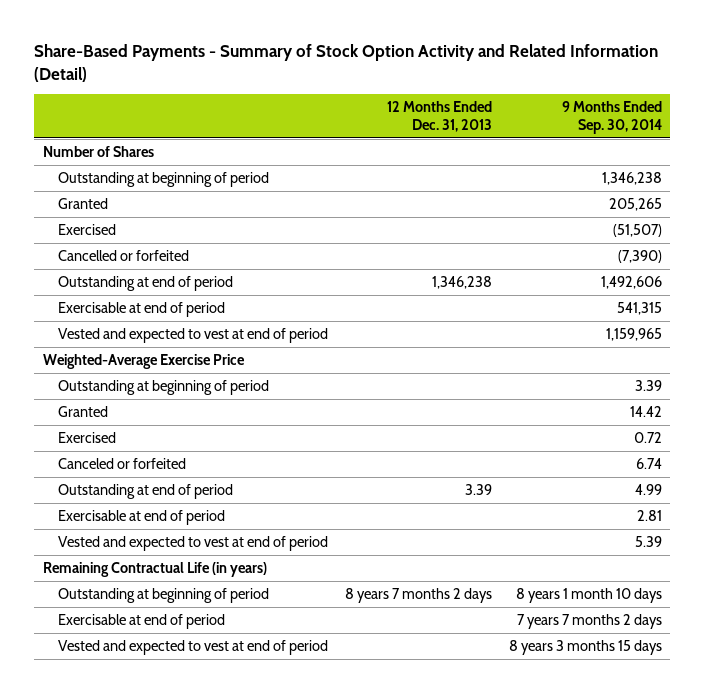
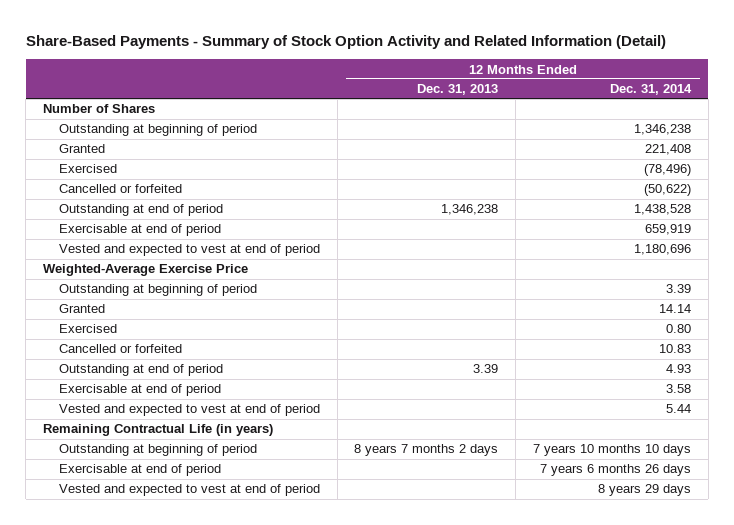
[561,101,662,135] 9 Months Ended Sep. 30, 2014 -> none
none -> [609,84,692,96] Dec. 31, 2014
[58,457,187,469] Canceled or forfeited -> [58,344,182,354] Cancelled or forfeited

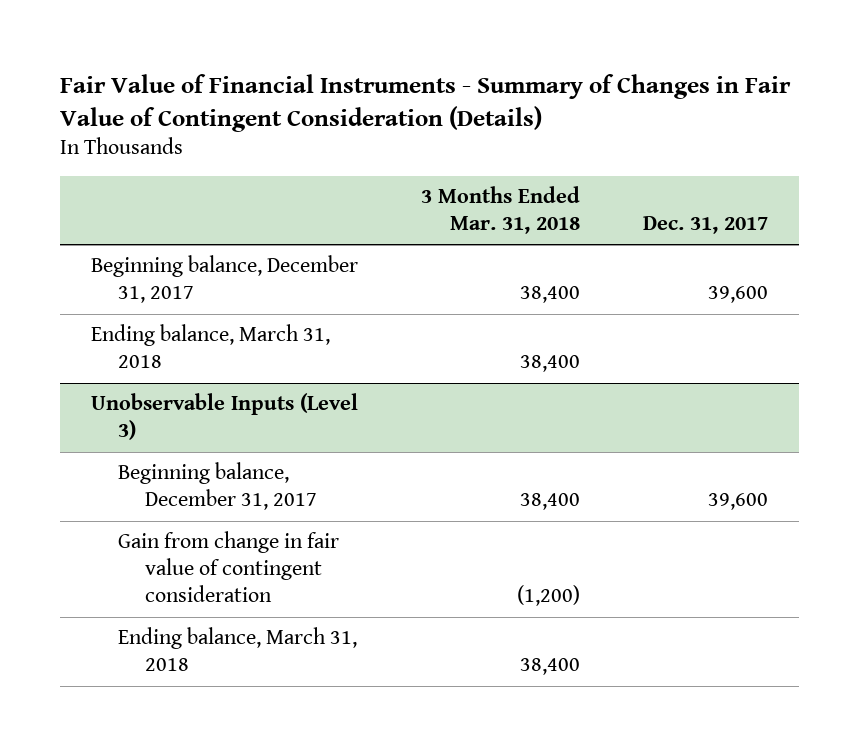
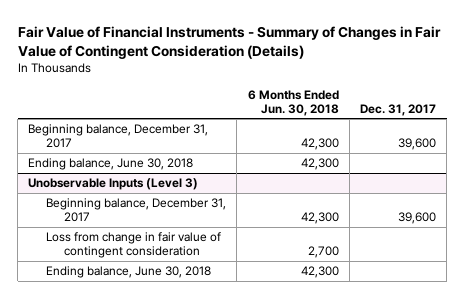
[420,186,580,235] 3 Months Ended Mar. 31, 2018 -> none
none -> [247,89,339,116] 6 Months Ended Jun. 30, 2018
[91,324,331,369] Ending balance, March 31, 2018 -> [28,158,194,171] Ending balance, June 30, 2018
[117,531,339,603] Gain from change in fair value of contingent consideration -> [45,232,221,259] Loss from change in fair value of contingent consideration
[117,627,357,672] Ending balance, March 31, 2018 -> [45,266,211,279] Ending balance, June 30, 2018

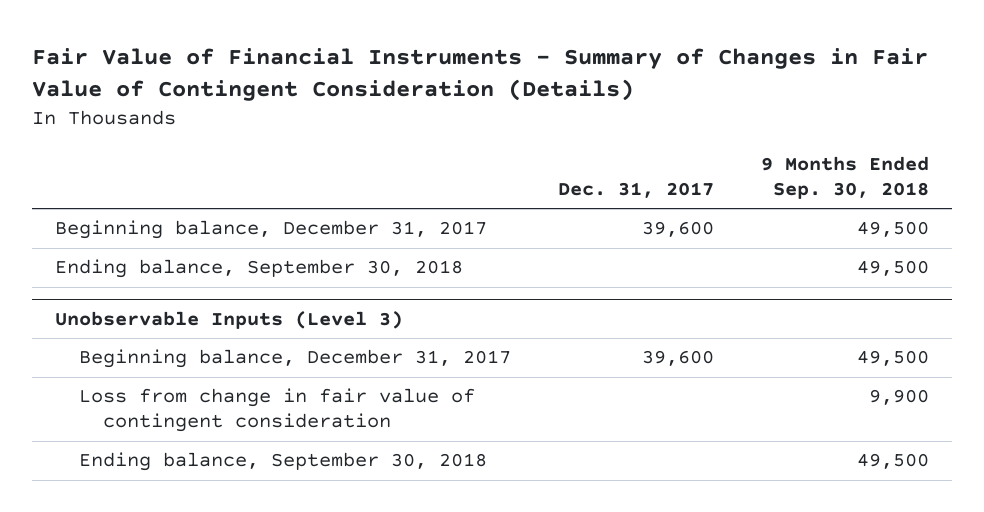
[247,89,339,116] 6 Months Ended Jun. 30, 2018 -> none
none -> [760,156,929,200] 9 Months Ended Sep. 30, 2018
[28,158,194,171] Ending balance, June 30, 2018 -> [55,259,464,279] Ending balance, September 30, 2018
[45,266,211,279] Ending balance, June 30, 2018 -> [79,452,488,472] Ending balance, September 30, 2018

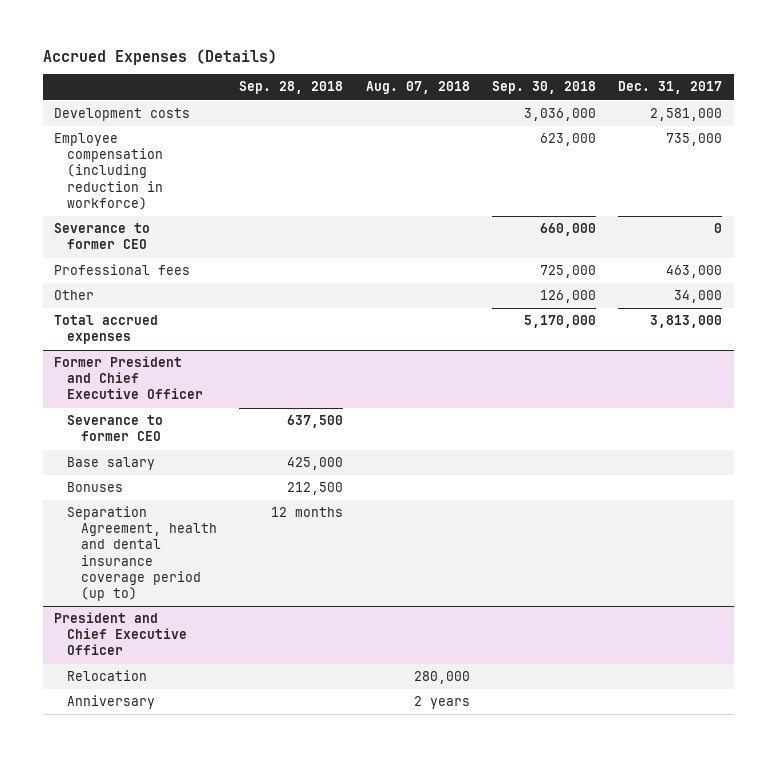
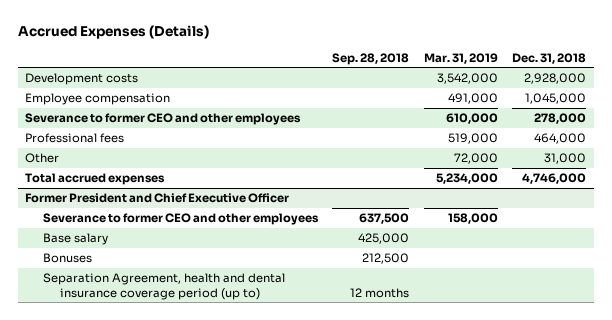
[365,81,470,95] Aug. 07, 2018 -> none
[491,81,596,95] Sep. 30, 2018 -> none
[618,81,723,95] Dec. 31, 2017 -> none
none -> [423,52,498,64] Mar. 31, 2019
none -> [512,52,587,64] Dec. 31, 2018
[53,133,164,210] Employee compensation (including reduction in workforce) -> [25,93,171,106] Employee compensation
[53,223,150,250] Severance to former CEO -> [25,113,302,126] Severance to former CEO and other employees
[67,415,164,442] Severance to former CEO -> [42,213,319,226] Severance to former CEO and other employees
[53,612,188,656] President and Chief Executive Officer -> none
[67,670,148,682] Relocation -> none
[67,695,156,710] Anniversary -> none

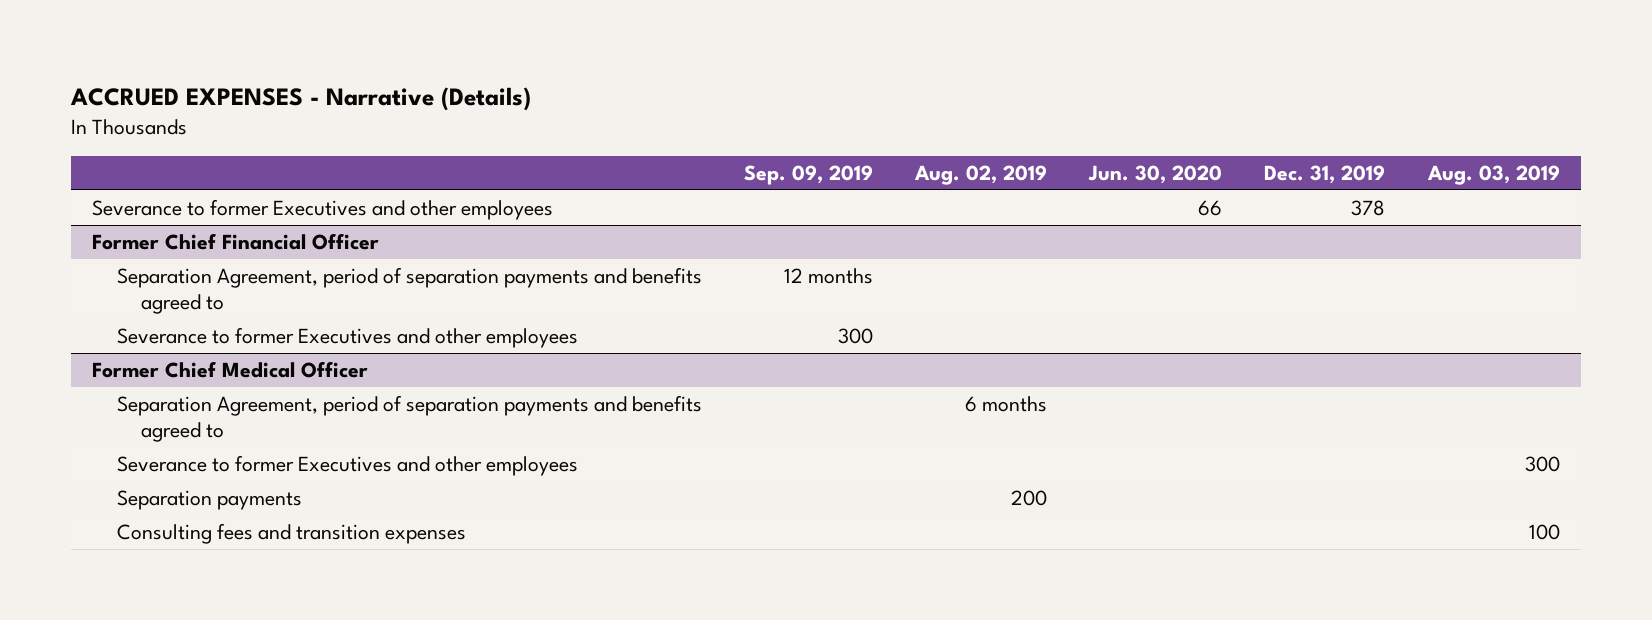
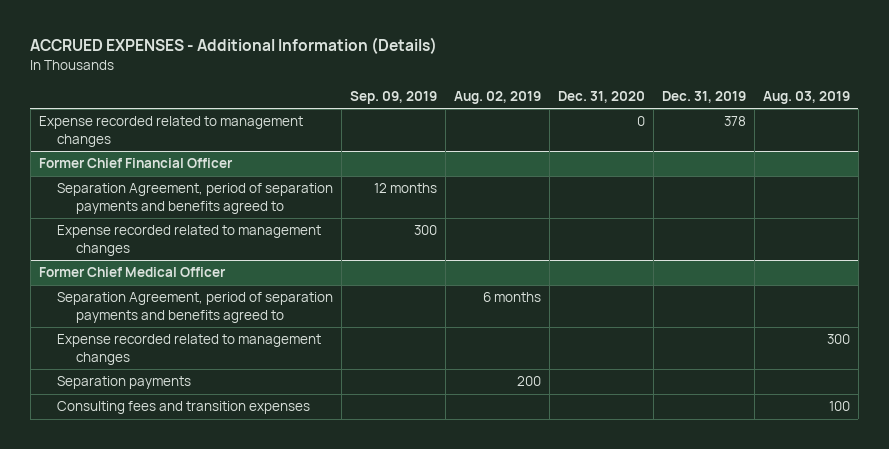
[70,86,532,111] ACCRUED EXPENSES - Narrative (Details) -> [30,37,438,55] ACCRUED EXPENSES - Additional Information (Details)
[1088,164,1223,184] Jun. 30, 2020 -> none
none -> [557,90,645,103] Dec. 31, 2020
[92,199,554,221] Severance to former Executives and other employees -> [38,116,303,147] Expense recorded related to management changes
[116,327,578,349] Severance to former Executives and other employees -> [57,225,322,256] Expense recorded related to management changes
[116,455,578,477] Severance to former Executives and other employees -> [57,334,322,365] Expense recorded related to management changes

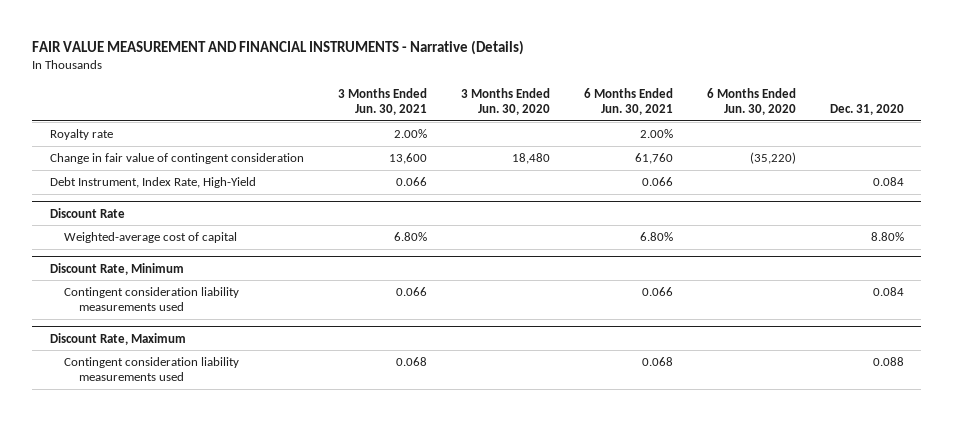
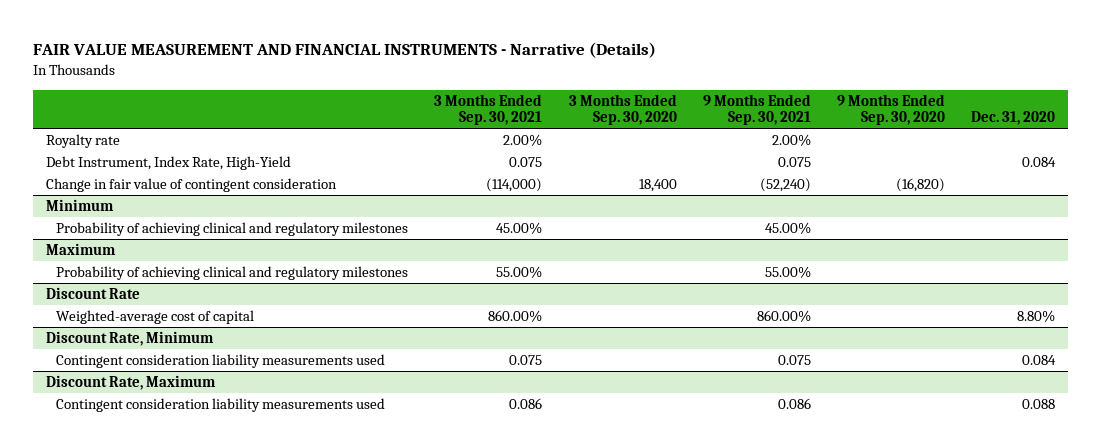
[337,87,427,116] 3 Months Ended Jun. 30, 2021 -> none
[460,87,550,116] 3 Months Ended Jun. 30, 2020 -> none
[583,87,673,116] 6 Months Ended Jun. 30, 2021 -> none
[706,87,796,116] 6 Months Ended Jun. 30, 2020 -> none
none -> [434,93,543,126] 3 Months Ended Sep. 30, 2021
none -> [568,93,677,126] 3 Months Ended Sep. 30, 2020
none -> [702,93,811,126] 9 Months Ended Sep. 30, 2021
none -> [837,93,946,126] 9 Months Ended Sep. 30, 2020
[49,152,304,164] Change in fair value of contingent consideration -> [45,177,337,192] Change in fair value of contingent consideration
none -> [45,198,114,211] Minimum
none -> [56,221,409,236] Probability of achieving clinical and regulatory milestones
none -> [45,242,116,255] Maximum
none -> [56,265,409,280] Probability of achieving clinical and regulatory milestones

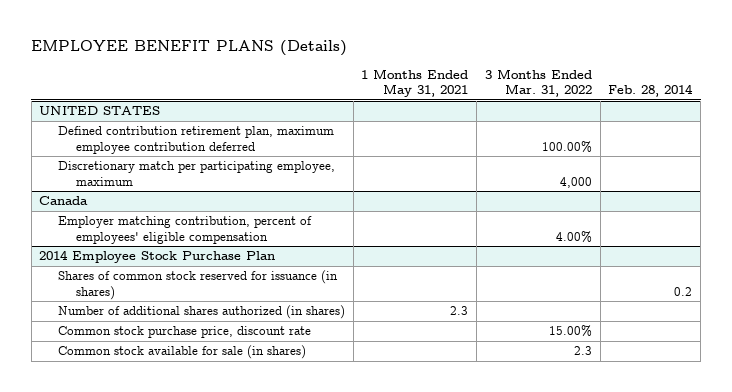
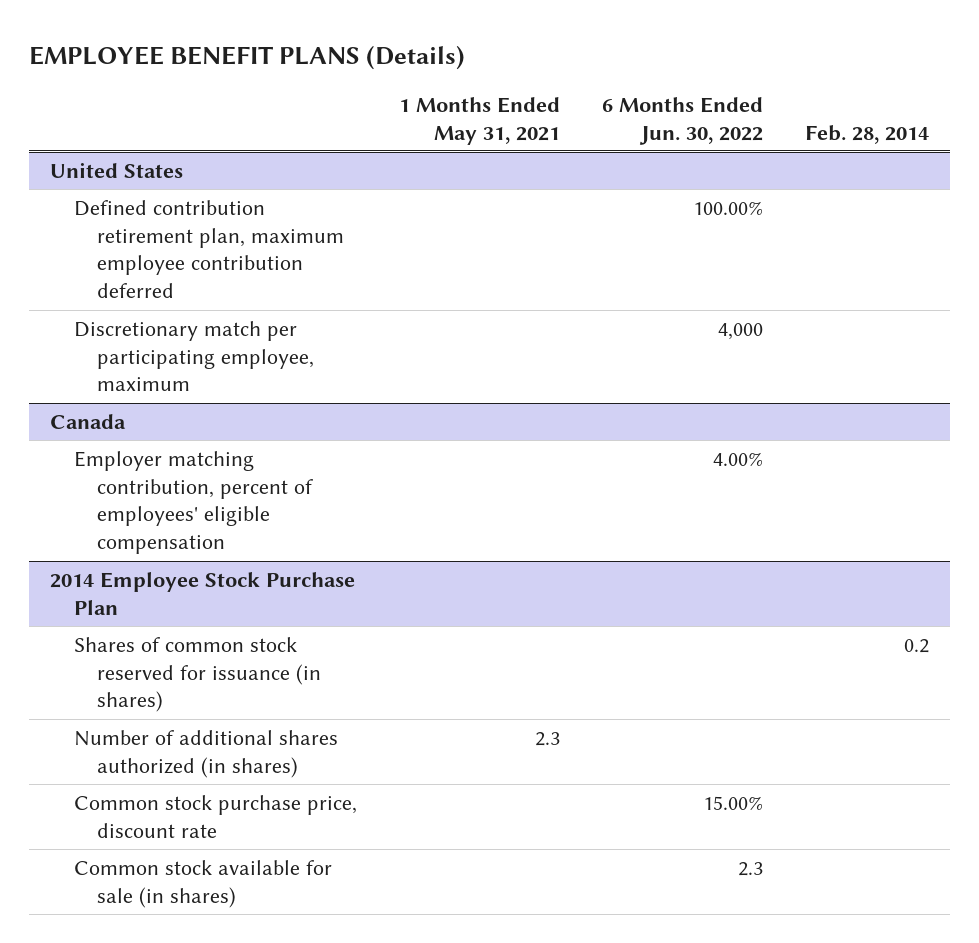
[484,68,592,98] 3 Months Ended Mar. 31, 2022 -> none
none -> [601,96,763,145] 6 Months Ended Jun. 30, 2022
[39,106,161,116] UNITED STATES -> [50,161,184,178] United States

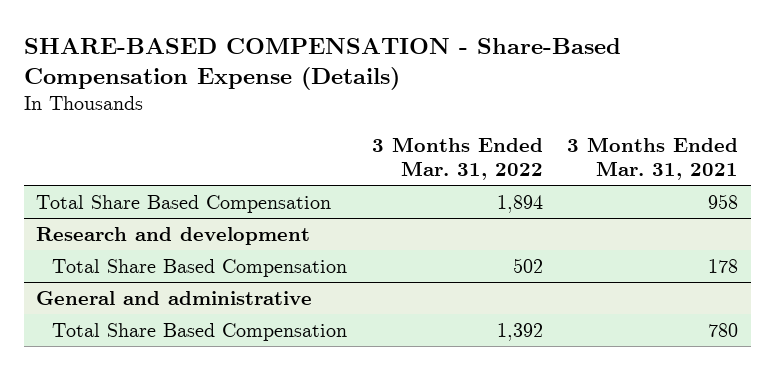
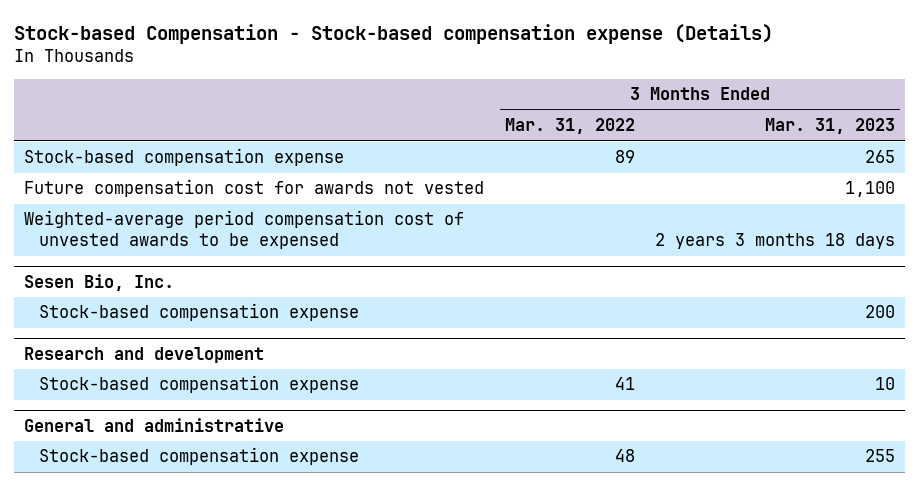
[23,37,621,90] SHARE-BASED COMPENSATION - Share-Based Compensation Expense (Details) -> [14,24,774,45] Stock-based Compensation - Stock-based compensation expense (Details)
[567,137,739,180] 3 Months Ended Mar. 31, 2021 -> none
none -> [764,118,895,135] Mar. 31, 2023
[35,194,331,213] Total Share Based Compensation -> [24,148,345,167] Stock-based compensation expense
[496,194,543,213] 1,894 -> [614,150,635,164] 89
none -> [24,179,485,198] Future compensation cost for awards not vested
none -> [24,210,465,250] Weighted-average period compensation cost of unvested awards to be expensed
none -> [24,273,175,291] Sesen Bio, Inc.
none -> [39,303,360,322] Stock-based compensation expense
[51,258,347,277] Total Share Based Compensation -> [39,375,360,394] Stock-based compensation expense
[512,257,543,273] 502 -> [614,377,635,391] 41
[51,322,347,341] Total Share Based Compensation -> [39,447,360,466] Stock-based compensation expense
[496,322,543,341] 1,392 -> [614,449,635,463] 48

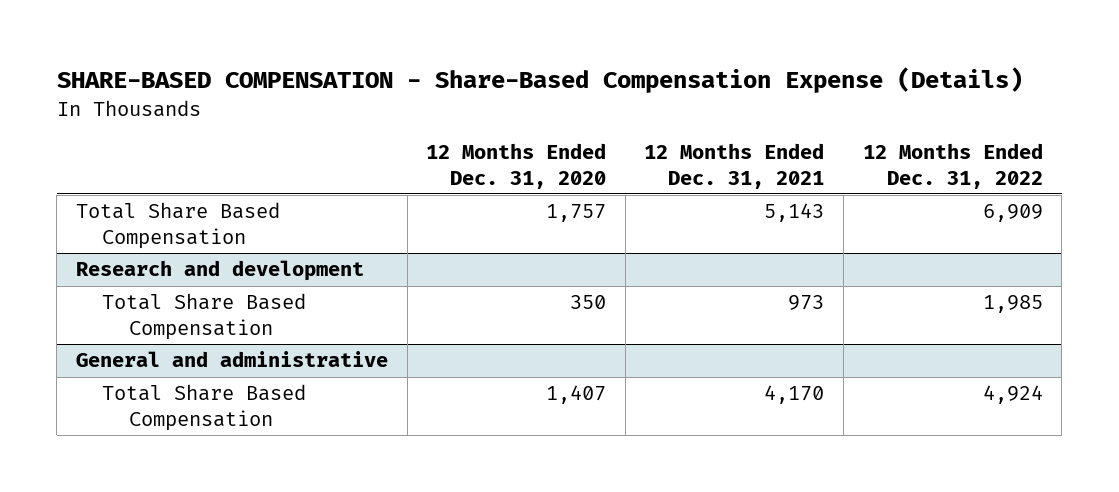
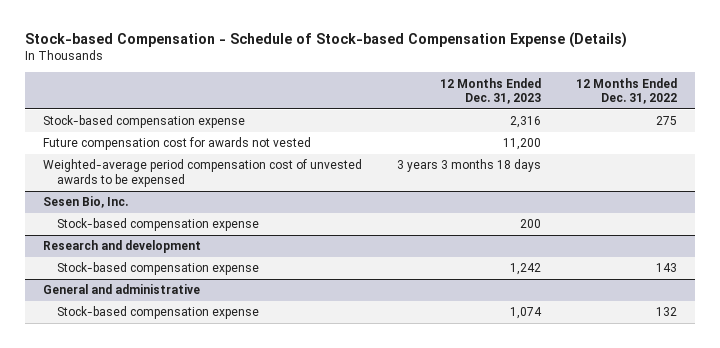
[56,67,1023,94] SHARE-BASED COMPENSATION - Share-Based Compensation Expense (Details) -> [24,31,627,48] Stock-based Compensation - Schedule of Stock-based Compensation Expense (Details)
[426,143,607,189] 12 Months Ended Dec. 31, 2020 -> none
[644,143,825,189] 12 Months Ended Dec. 31, 2021 -> none
none -> [440,77,542,105] 12 Months Ended Dec. 31, 2023
[76,202,281,249] Total Share Based Compensation -> [42,115,245,129] Stock-based compensation expense
[982,204,1043,223] 6,909 -> [656,116,678,126] 275
none -> [42,137,311,151] Future compensation cost for awards not vested
none -> [42,159,362,187] Weighted-average period compensation cost of unvested awards to be expensed
none -> [42,196,128,209] Sesen Bio, Inc.
none -> [57,218,260,232] Stock-based compensation expense
[102,293,307,340] Total Share Based Compensation -> [57,262,260,276] Stock-based compensation expense
[982,295,1043,314] 1,985 -> [656,263,678,273] 143
[102,384,307,431] Total Share Based Compensation -> [57,306,260,320] Stock-based compensation expense
[982,385,1043,405] 4,924 -> [656,307,678,317] 132

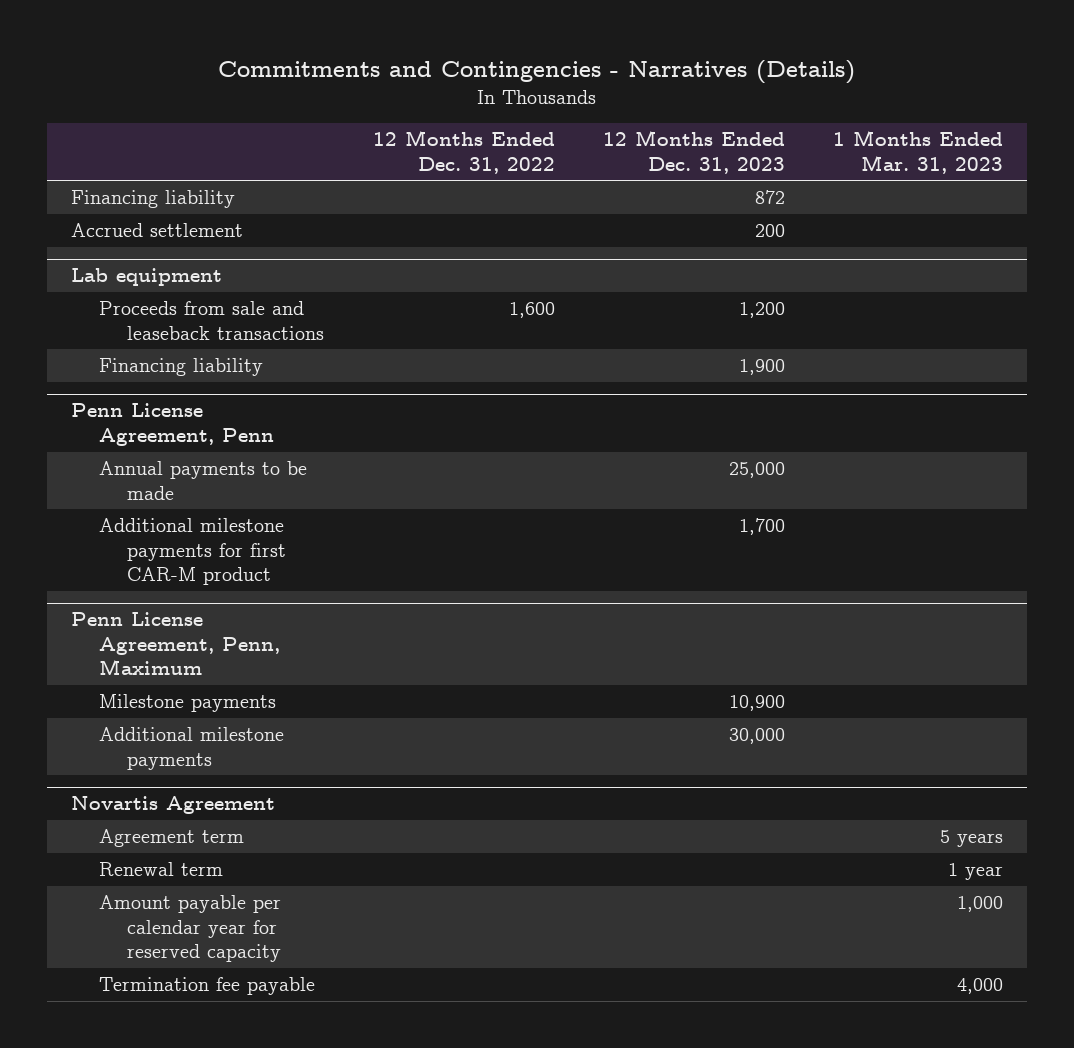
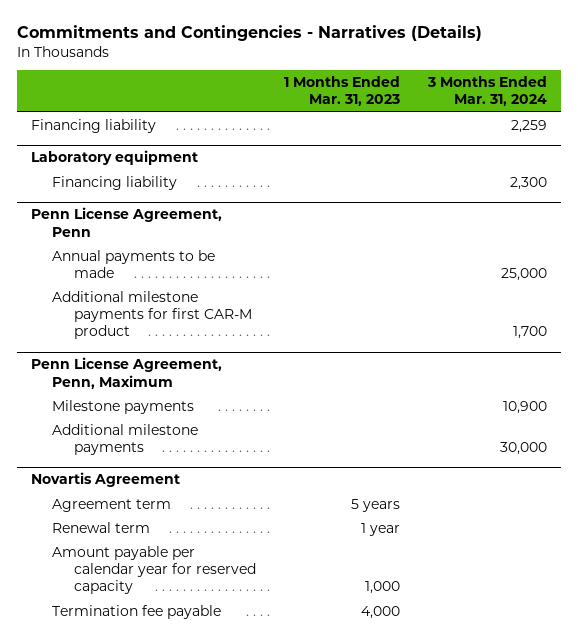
[372,130,555,174] 12 Months Ended Dec. 31, 2022 -> none
[602,130,785,174] 12 Months Ended Dec. 31, 2023 -> none
none -> [426,76,547,107] 3 Months Ended Mar. 31, 2024
[71,223,244,238] Accrued settlement -> none
[99,301,325,340] Proceeds from sale and leaseback transactions -> none
[71,268,223,287] Lab equipment -> [30,150,198,166] Laboratory equipment

